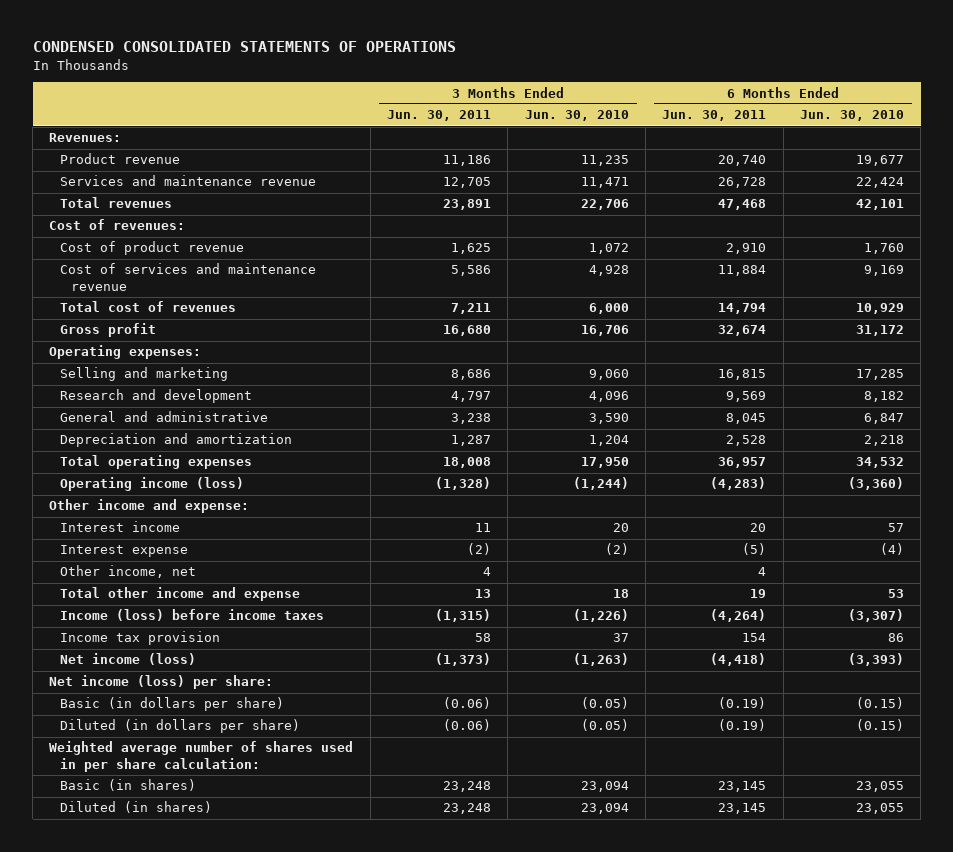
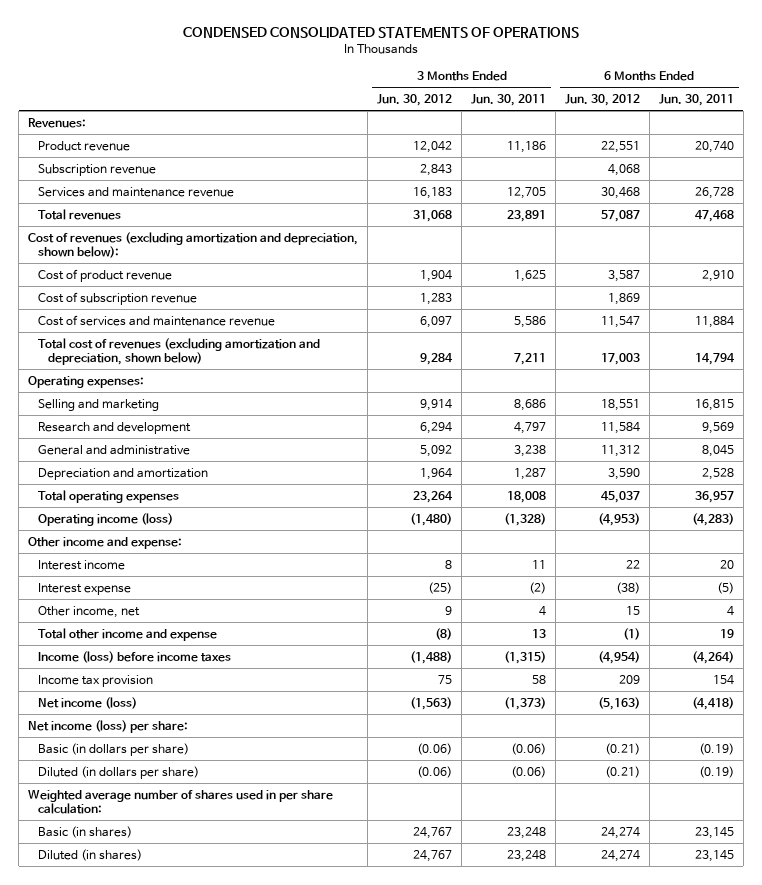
[524,110,629,122] Jun. 30, 2010 -> none
[799,110,904,122] Jun. 30, 2010 -> none
none -> [377,93,453,106] Jun. 30, 2012
none -> [564,93,640,106] Jun. 30, 2012
none -> [38,163,157,176] Subscription revenue
[49,219,186,231] Cost of revenues: -> [28,231,359,259] Cost of revenues (excluding amortization and depreciation, shown below):
none -> [38,291,198,305] Cost of subscription revenue
[60,323,157,338] Gross profit -> none
[60,301,237,313] Total cost of revenues -> [38,337,321,366] Total cost of revenues (excluding amortization and depreciation, shown below)

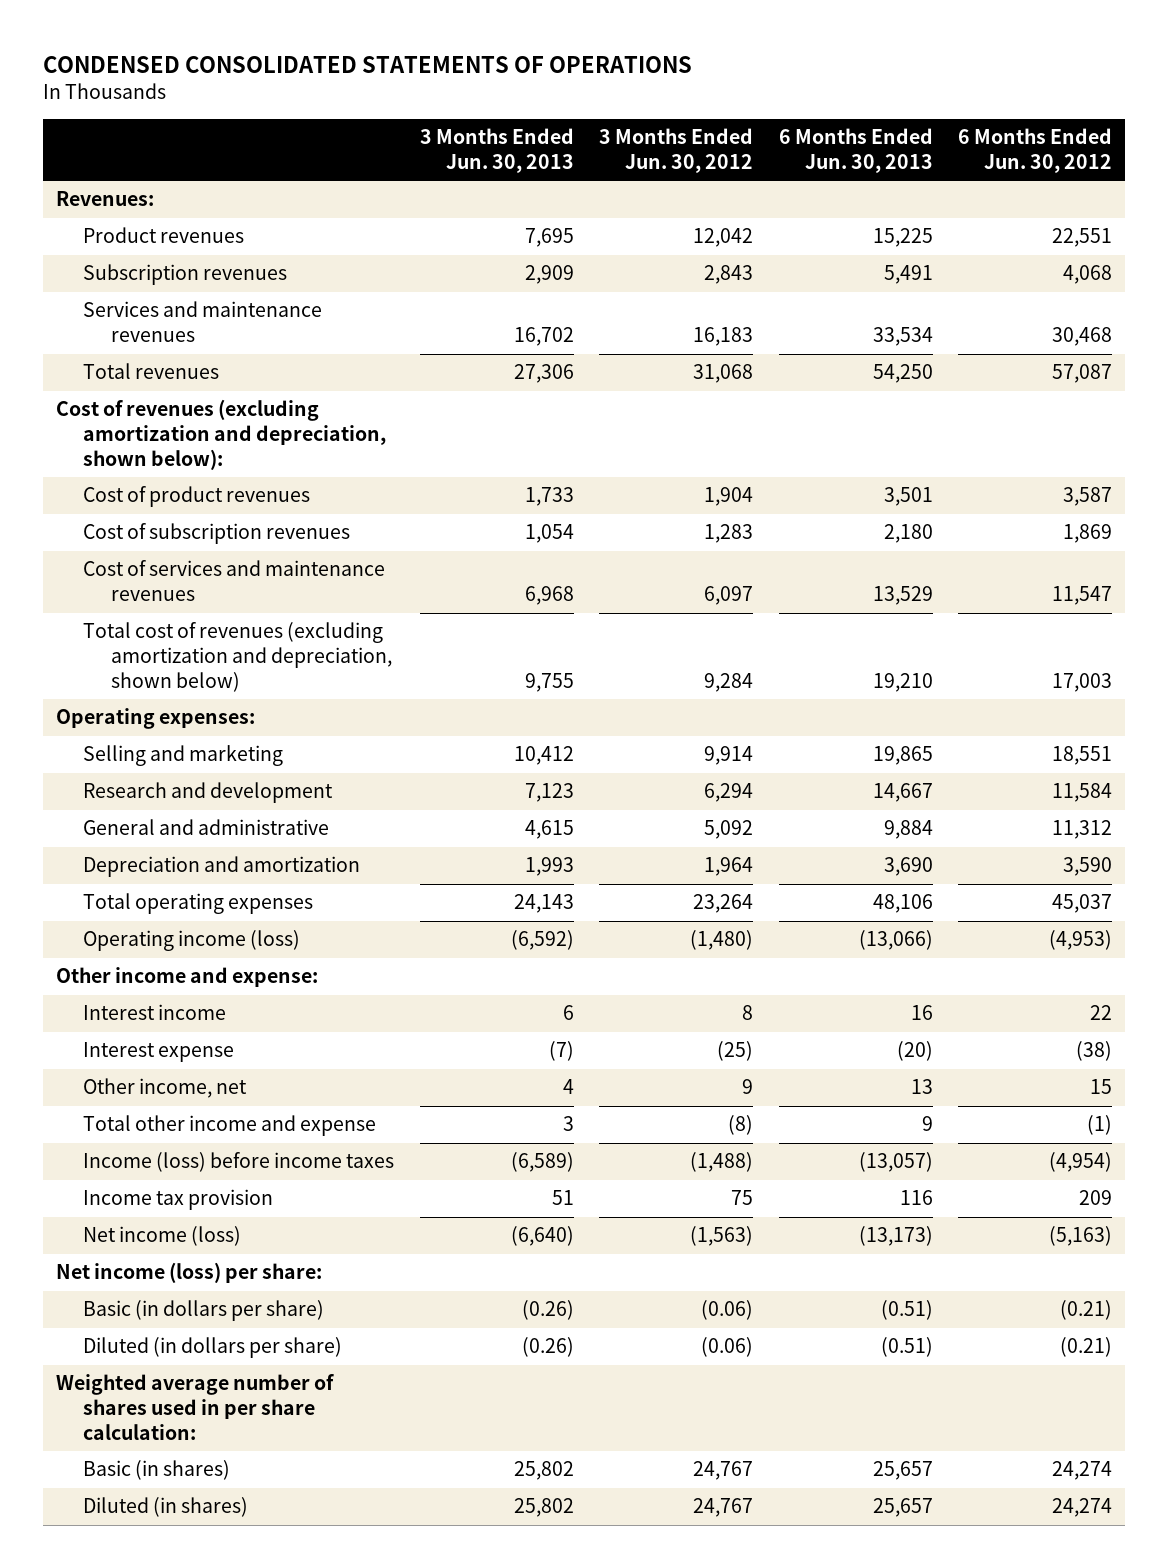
[471,93,547,106] Jun. 30, 2011 -> none
[658,93,734,106] Jun. 30, 2011 -> none
none -> [419,128,574,174] 3 Months Ended Jun. 30, 2013
none -> [778,128,933,174] 6 Months Ended Jun. 30, 2013
[38,140,131,151] Product revenue -> [83,227,245,244] Product revenues
[38,163,157,176] Subscription revenue -> [83,264,288,286] Subscription revenues
[38,186,235,197] Services and maintenance revenue -> [83,301,323,343] Services and maintenance revenues
[38,268,173,282] Cost of product revenue -> [83,486,311,508] Cost of product revenues
[38,291,198,305] Cost of subscription revenue -> [83,523,351,545] Cost of subscription revenues
[38,314,276,326] Cost of services and maintenance revenue -> [83,560,386,602] Cost of services and maintenance revenues

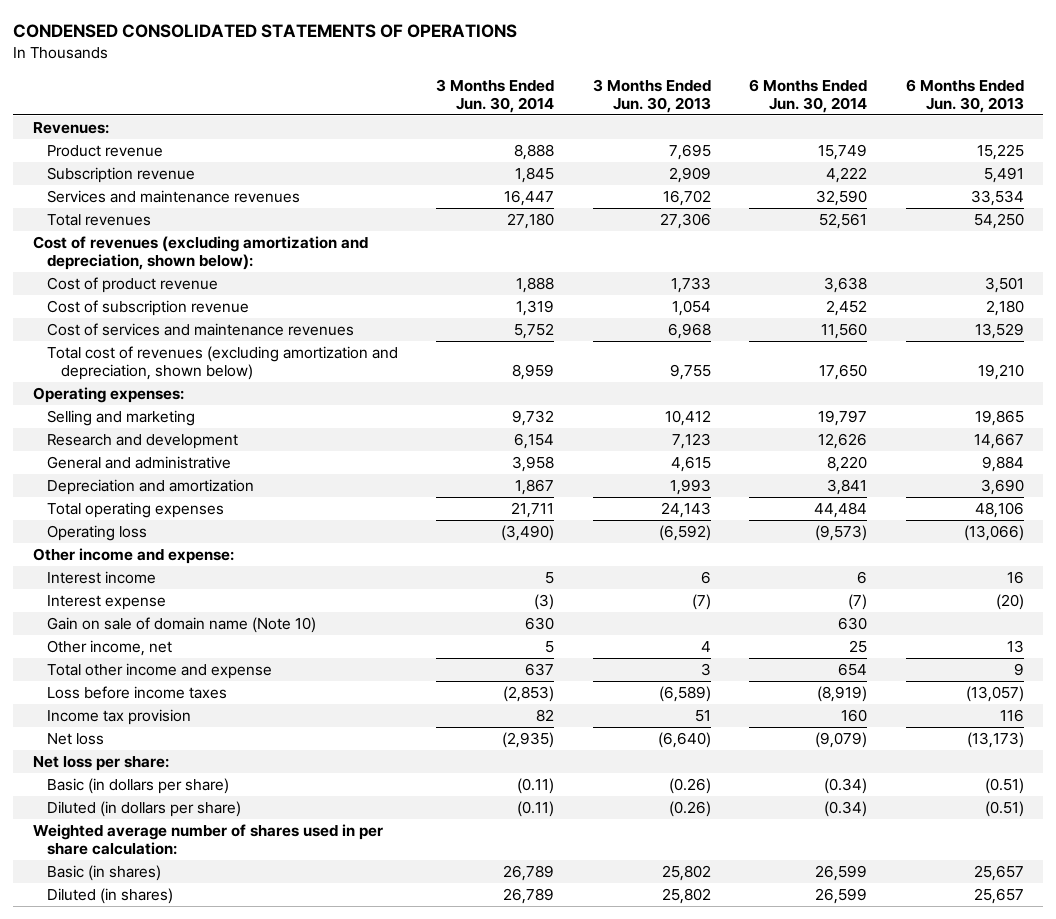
[599,128,754,174] 3 Months Ended Jun. 30, 2012 -> none
[958,128,1113,174] 6 Months Ended Jun. 30, 2012 -> none
none -> [436,78,555,113] 3 Months Ended Jun. 30, 2014
none -> [749,78,868,113] 6 Months Ended Jun. 30, 2014
[83,227,245,244] Product revenues -> [47,145,164,158] Product revenue
[83,264,288,286] Subscription revenues -> [47,167,196,184] Subscription revenue
[83,486,311,508] Cost of product revenues -> [47,277,219,294] Cost of product revenue
[83,523,351,545] Cost of subscription revenues -> [47,300,250,317] Cost of subscription revenue
[83,930,301,952] Operating income (loss) -> [47,525,148,542] Operating loss
none -> [47,617,317,634] Gain on sale of domain name (Note 10)
[83,1152,395,1173] Income (loss) before income taxes -> [47,686,228,700] Loss before income taxes
[83,1226,242,1247] Net income (loss) -> [47,733,105,746] Net loss
[56,1262,323,1284] Net income (loss) per share: -> [32,756,169,772] Net loss per share:

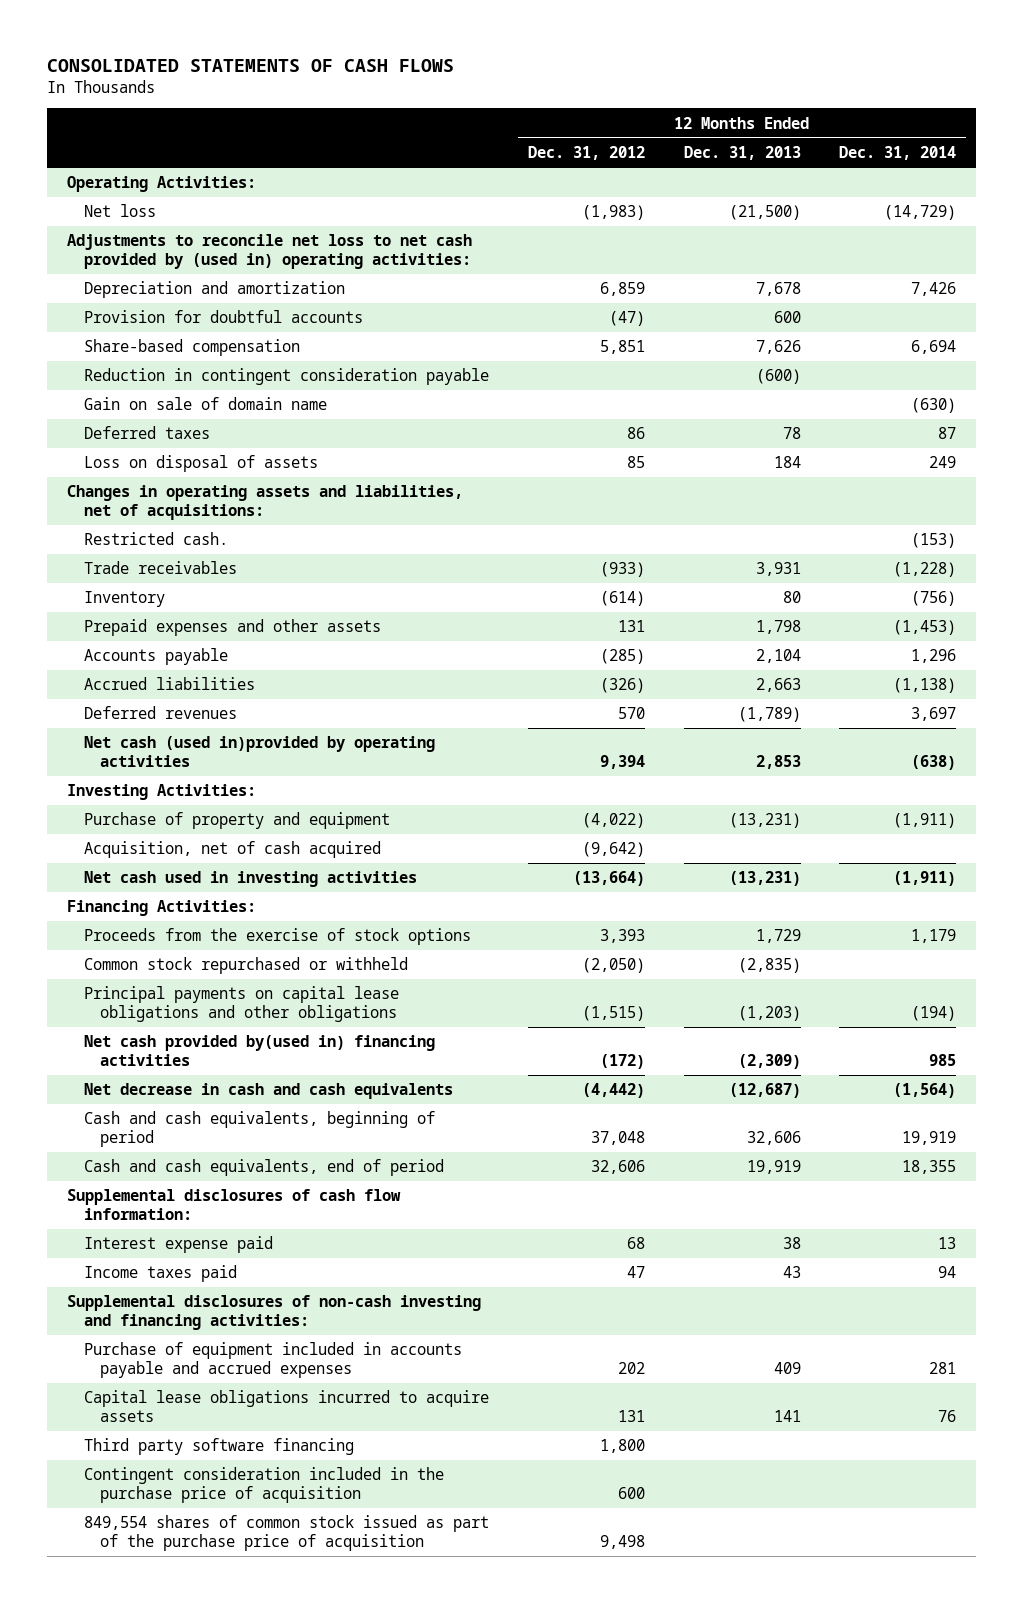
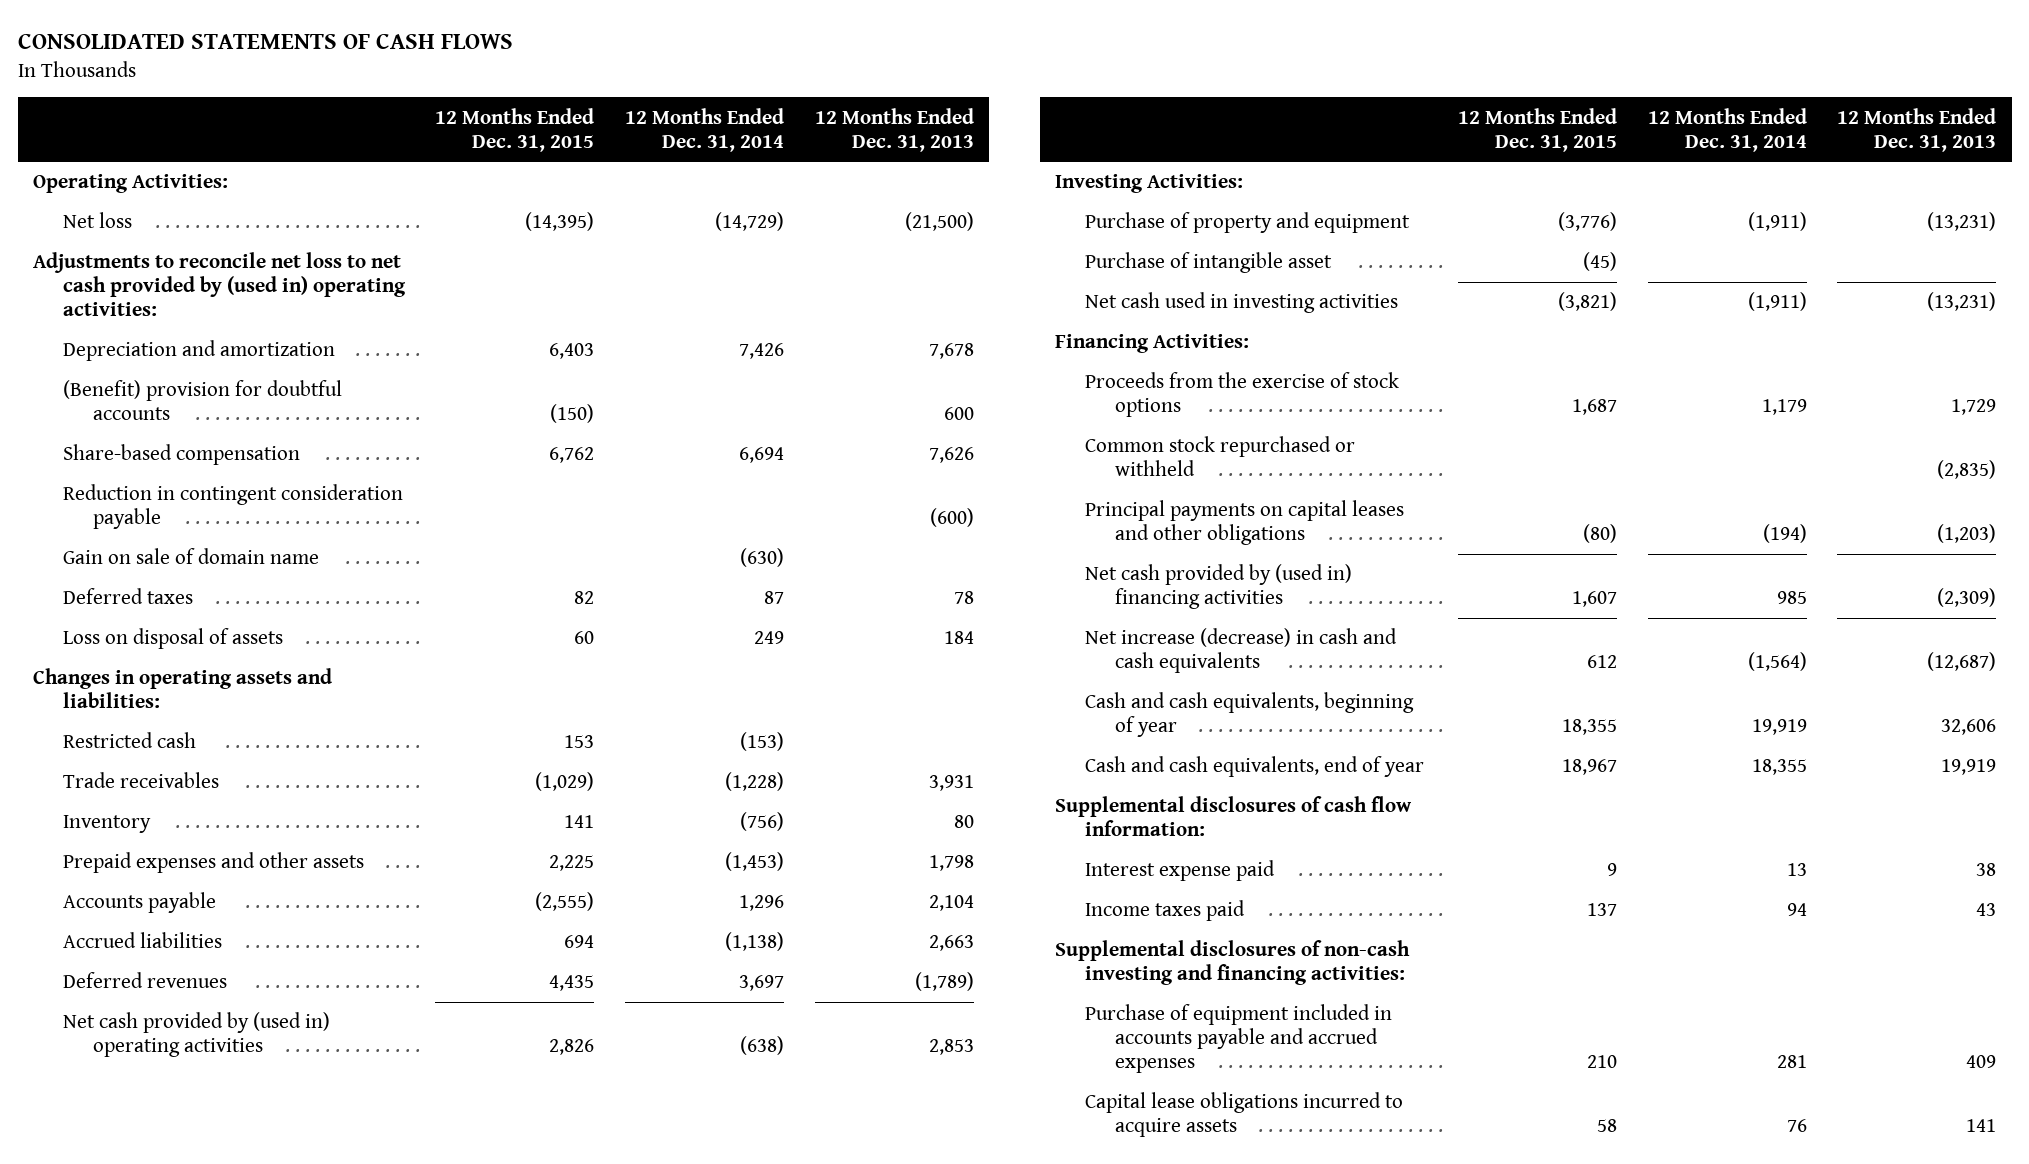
[527,146,645,161] Dec. 31, 2012 -> none
none -> [435,107,595,152] 12 Months Ended Dec. 31, 2015
[83,310,363,324] Provision for doubtful accounts -> [62,380,342,421] (Benefit) provision for doubtful accounts
[66,485,463,520] Changes in operating assets and liabilities, net of acquisitions: -> [32,668,332,709] Changes in operating assets and liabilities:
[83,532,228,546] Restricted cash. -> [62,732,196,749] Restricted cash
[83,736,435,767] Net cash (used in)provided by operating activities -> [62,1012,330,1058] Net cash provided by (used in) operating activities
[83,841,381,859] Acquisition, net of cash acquired -> none
none -> [1085,252,1333,274] Purchase of intangible asset
[83,986,399,1022] Principal payments on capital lease obligations and other obligations -> [1085,500,1405,546] Principal payments on capital leases and other obligations
[83,1035,435,1066] Net cash provided by(used in) financing activities -> [1085,564,1353,610] Net cash provided by (used in) financing activities
[83,1083,453,1100] Net decrease in cash and cash equivalents -> [1085,628,1398,674] Net increase (decrease) in cash and cash equivalents
[83,1111,435,1147] Cash and cash equivalents, beginning of period -> [1085,692,1415,738] Cash and cash equivalents, beginning of year
[83,1159,444,1177] Cash and cash equivalents, end of period -> [1085,756,1425,778] Cash and cash equivalents, end of year
[83,1438,354,1456] Third party software financing -> none
[83,1467,444,1503] Contingent consideration included in the purchase price of acquisition -> none
[83,1515,489,1551] 849,554 shares of common stock issued as part of the purchase price of acquisition -> none

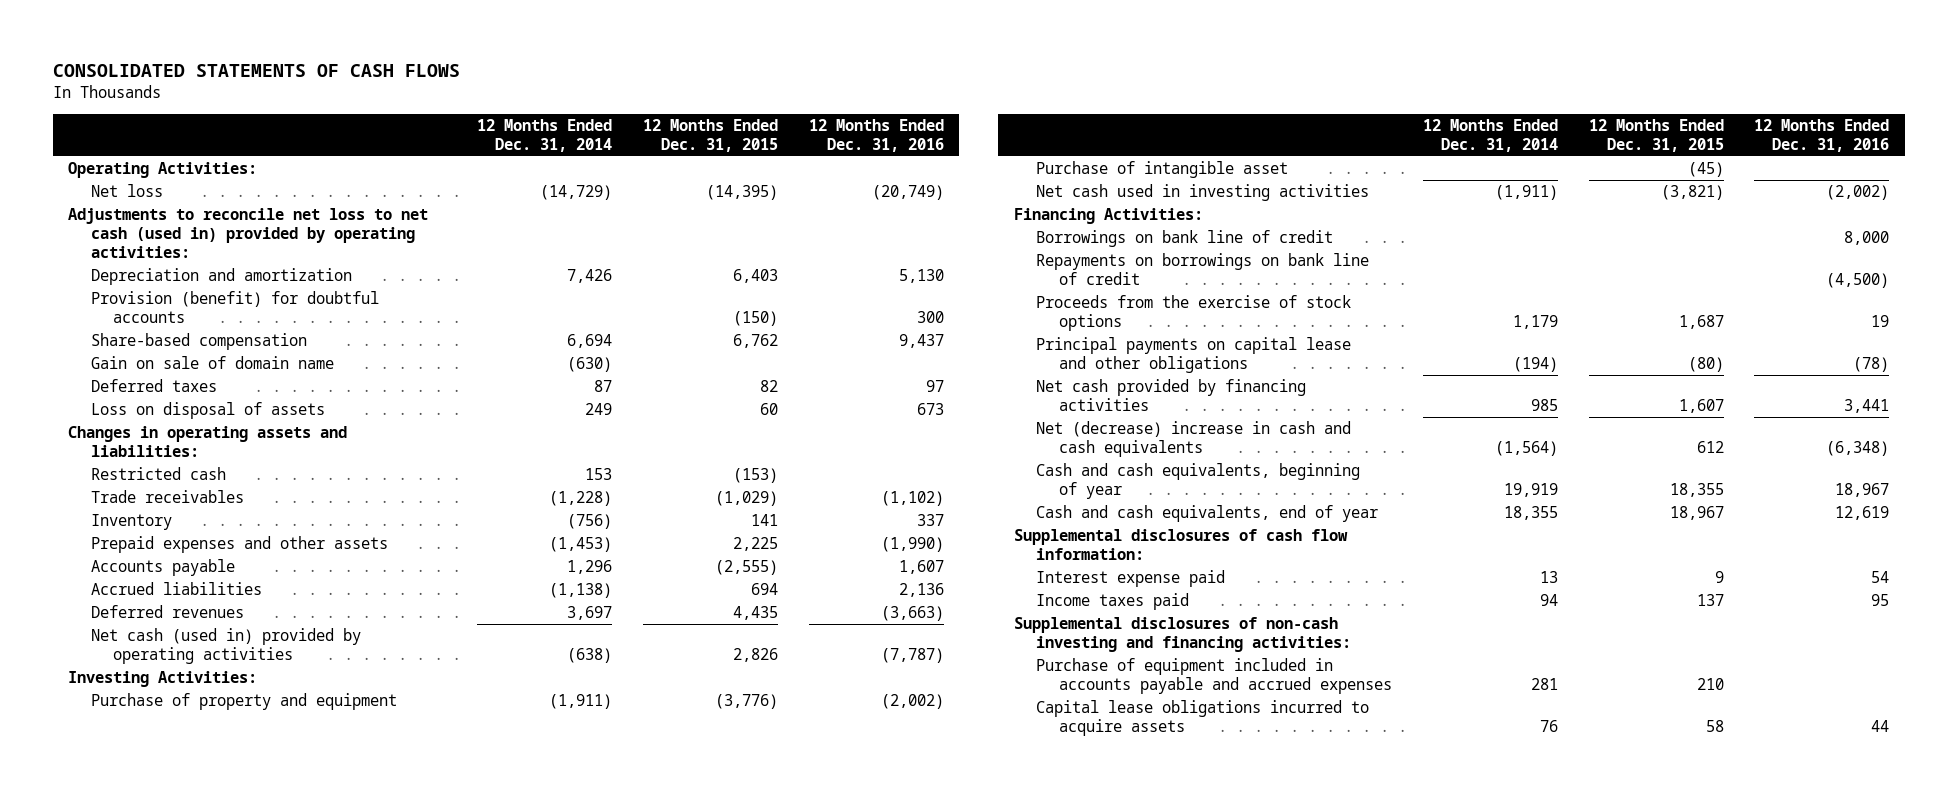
[814,107,974,152] 12 Months Ended Dec. 31, 2013 -> none
none -> [808,119,944,152] 12 Months Ended Dec. 31, 2016
[32,252,406,317] Adjustments to reconcile net loss to net cash provided by (used in) operating activities: -> [68,208,429,258] Adjustments to reconcile net loss to net cash (used in) provided by operating activities:
[62,380,342,421] (Benefit) provision for doubtful accounts -> [90,291,379,324] Provision (benefit) for doubtful accounts
[62,484,403,530] Reduction in contingent consideration payable -> none
[564,735,595,749] 153 -> [732,468,778,484] (153)
[740,732,785,752] (153) -> [584,468,612,481] 153
[62,1012,330,1058] Net cash provided by (used in) operating activities -> [90,628,361,665] Net cash (used in) provided by operating activities
none -> [1036,230,1334,248] Borrowings on bank line of credit
none -> [1036,253,1370,286] Repayments on borrowings on bank line of credit
[1085,436,1356,477] Common stock repurchased or withheld -> none
[1085,500,1405,546] Principal payments on capital leases and other obligations -> [1036,337,1352,374] Principal payments on capital lease and other obligations
[1085,564,1353,610] Net cash provided by (used in) financing activities -> [1036,379,1307,412] Net cash provided by financing activities
[1085,628,1398,674] Net increase (decrease) in cash and cash equivalents -> [1036,421,1352,458] Net (decrease) increase in cash and cash equivalents

